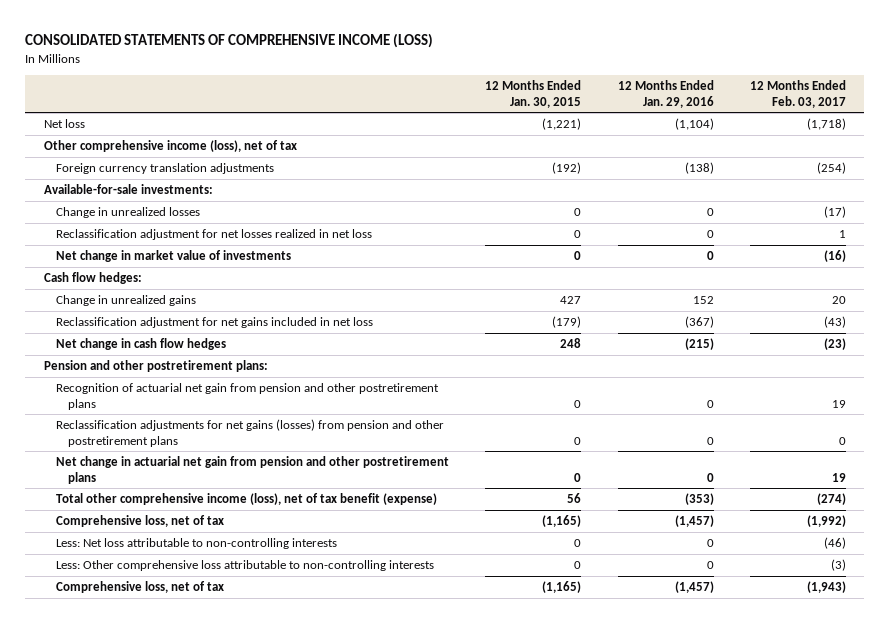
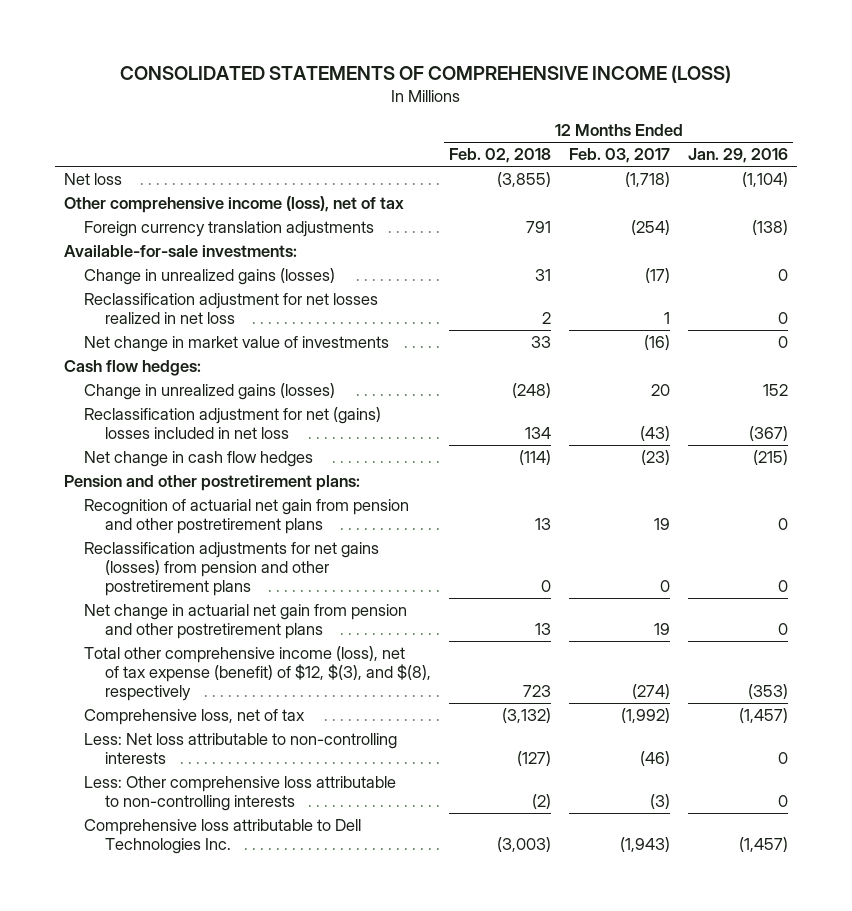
[485,80,582,108] 12 Months Ended Jan. 30, 2015 -> none
none -> [448,148,551,164] Feb. 02, 2018
[55,206,200,218] Change in unrealized losses -> [84,267,336,285] Change in unrealized gains (losses)
[55,294,196,306] Change in unrealized gains -> [84,382,336,400] Change in unrealized gains (losses)
[55,316,373,328] Reclassification adjustment for net gains included in net loss -> [84,406,382,440] Reclassification adjustment for net (gains) losses included in net loss
[55,492,437,505] Total other comprehensive income (loss), net of tax benefit (expense) -> [84,645,431,702] Total other comprehensive income (loss), net of tax expense (benefit) of $12, $(3), and $(8), respectively
[55,580,224,593] Comprehensive loss, net of tax -> [84,818,362,855] Comprehensive loss attributable to Dell Technologies Inc.

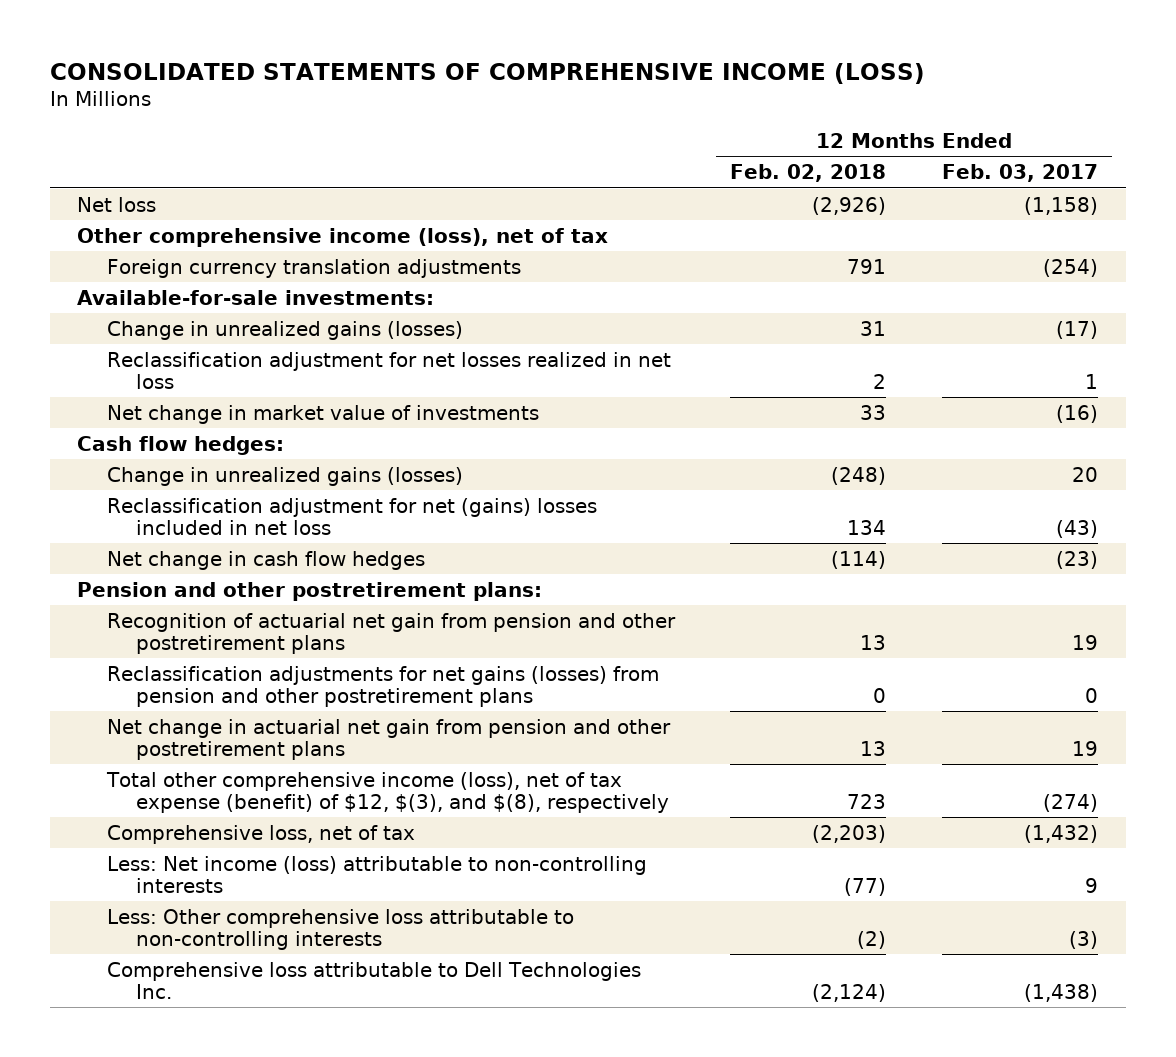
[688,148,789,164] Jan. 29, 2016 -> none
[496,171,551,187] (3,855) -> [812,196,887,215] (2,926)
[625,171,671,187] (1,718) -> [1024,196,1099,215] (1,158)
[501,707,551,723] (3,132) -> [812,824,887,843] (2,203)
[621,707,671,723] (1,992) -> [1024,824,1099,843] (1,432)
[84,732,398,765] Less: Net loss attributable to non-controlling interests -> [106,855,647,894] Less: Net income (loss) attributable to non-controlling interests
[516,751,551,767] (127) -> [844,878,887,897] (77)
[640,751,671,767] (46) -> [1085,878,1099,894] 9
[496,837,551,853] (3,003) -> [812,984,887,1003] (2,124)
[620,837,671,853] (1,943) -> [1024,984,1099,1003] (1,438)

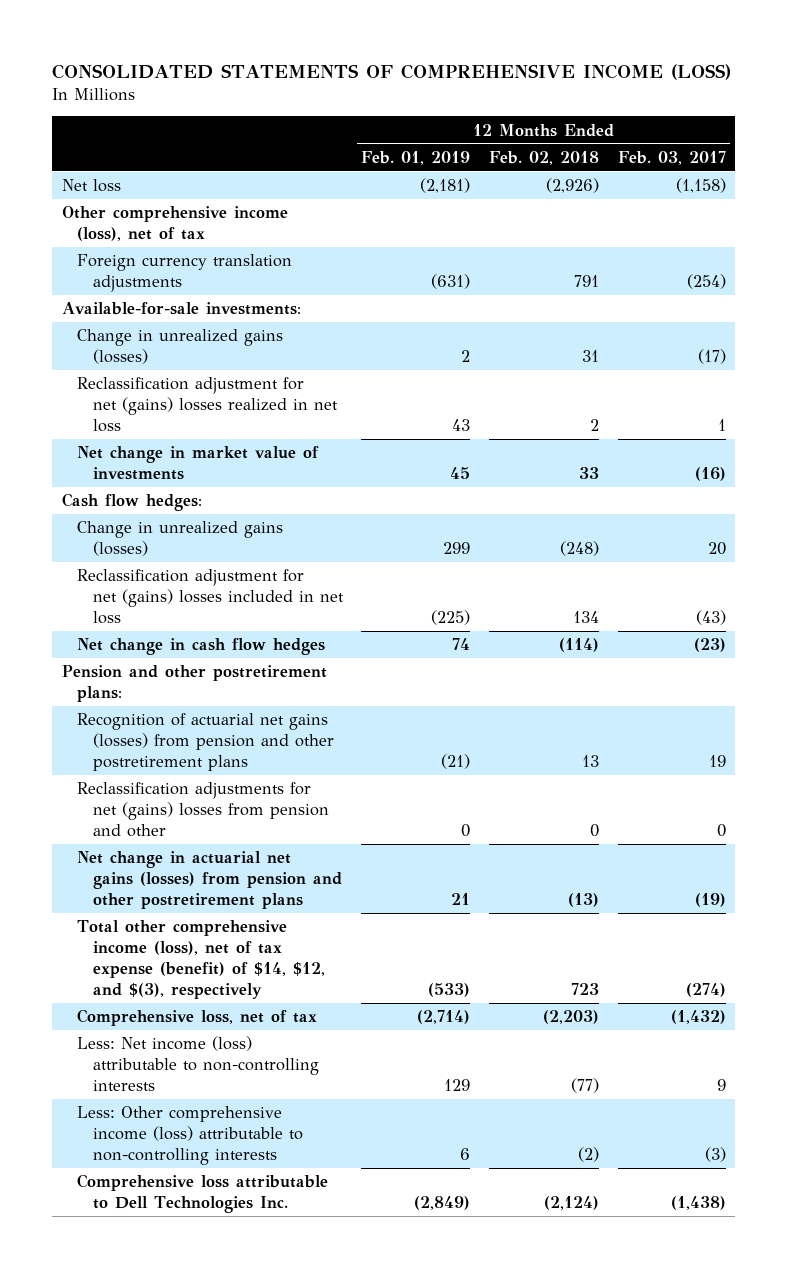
none -> [361,150,471,165] Feb. 01, 2019
[106,351,671,390] Reclassification adjustment for net losses realized in net loss -> [77,377,338,433] Reclassification adjustment for net (gains) losses realized in net loss
[106,612,676,655] Recognition of actuarial net gain from pension and other postretirement plans -> [77,713,334,772] Recognition of actuarial net gains (losses) from pension and other postretirement plans
[106,665,659,708] Reclassification adjustments for net gains (losses) from pension and other postretirement plans -> [77,782,329,838] Reclassification adjustments for net (gains) losses from pension and other
[106,718,671,761] Net change in actuarial net gain from pension and other postretirement plans -> [77,851,342,910] Net change in actuarial net gains (losses) from pension and other postretirement plans
[860,741,887,757] 13 -> [568,893,600,908] (13)
[1072,741,1099,757] 19 -> [694,893,726,908] (19)
[105,771,669,814] Total other comprehensive income (loss), net of tax expense (benefit) of $12, $(3), and $(8), respectively -> [77,920,325,999] Total other comprehensive income (loss), net of tax expense (benefit) of $14, $12, and $(3), respectively
[106,908,574,951] Less: Other comprehensive loss attributable to non-controlling interests -> [77,1106,303,1166] Less: Other comprehensive income (loss) attributable to non-controlling interests

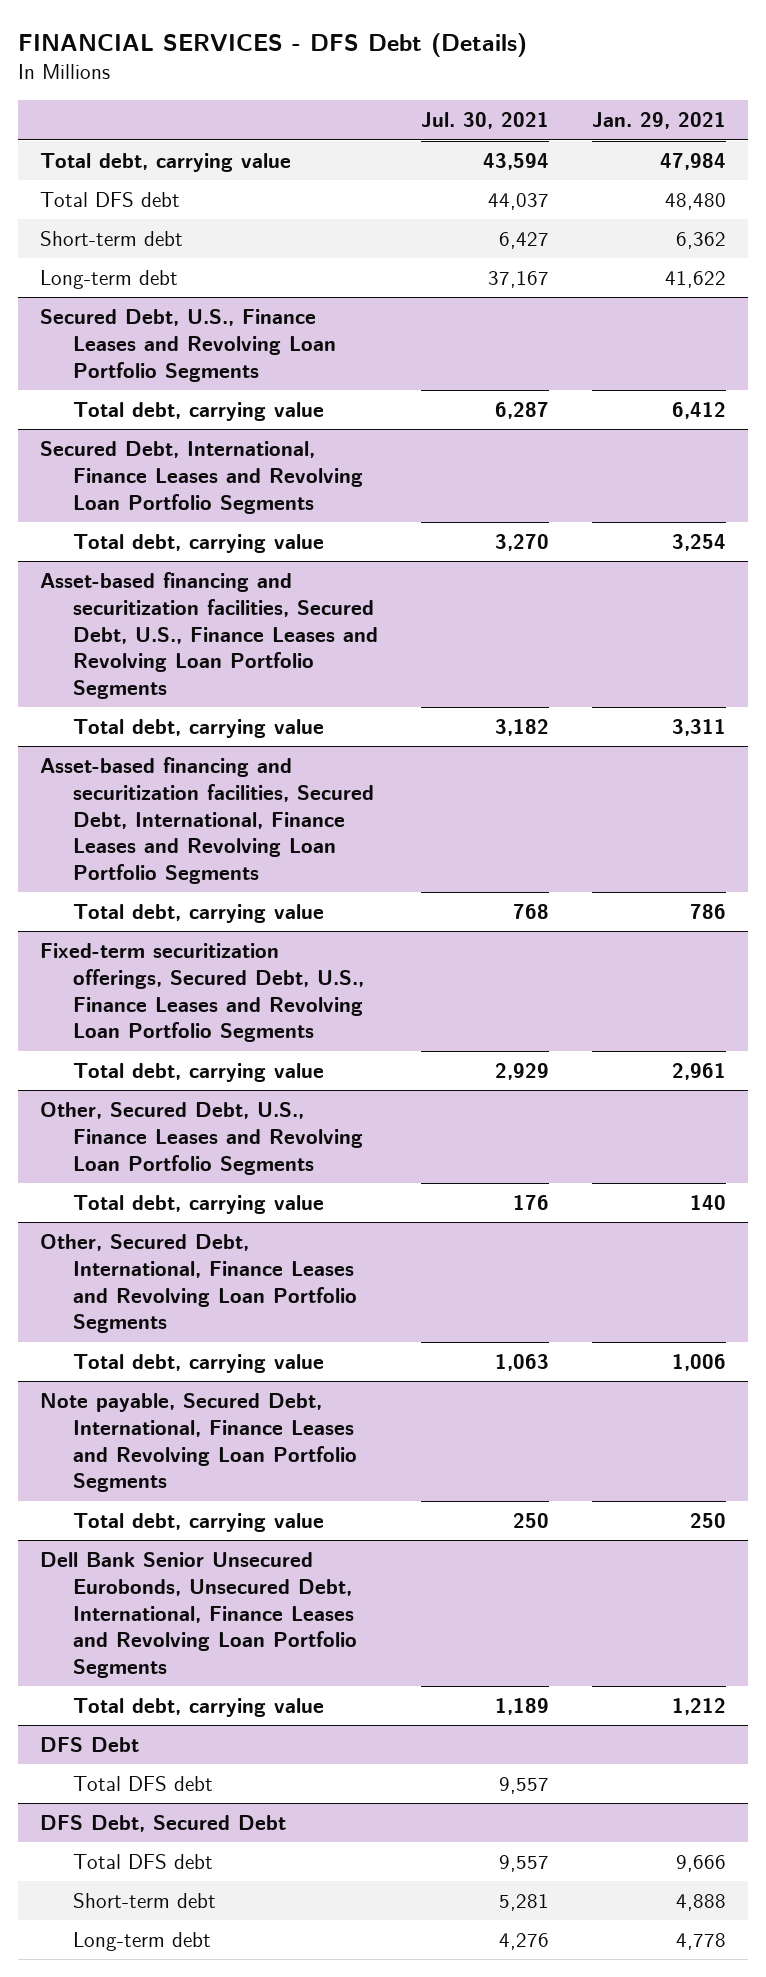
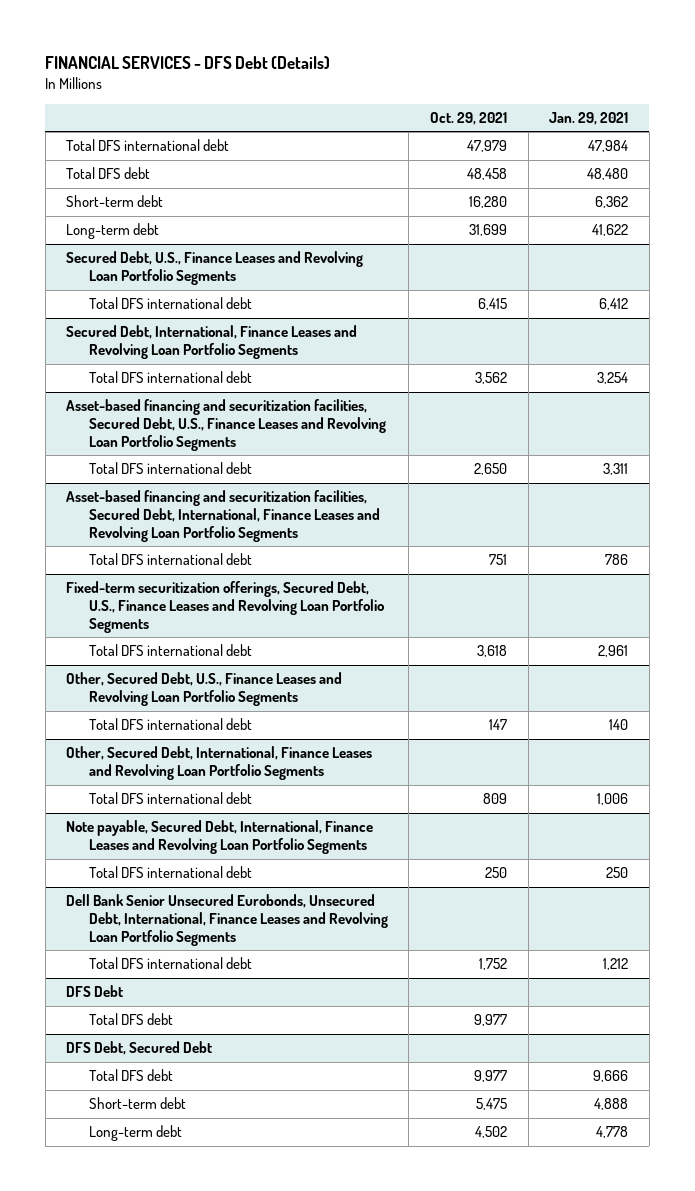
[421,112,550,130] Jul. 30, 2021 -> none
none -> [430,111,508,125] Oct. 29, 2021
[40,152,292,172] Total debt, carrying value -> [66,139,230,152] Total DFS international debt
[72,401,324,421] Total debt, carrying value -> [88,297,252,310] Total DFS international debt
[72,533,324,553] Total debt, carrying value -> [88,371,252,384] Total DFS international debt
[72,718,324,738] Total debt, carrying value -> [88,462,252,475] Total DFS international debt
[72,903,324,923] Total debt, carrying value -> [88,553,252,566] Total DFS international debt
[72,1062,324,1082] Total debt, carrying value -> [88,644,252,657] Total DFS international debt
[72,1194,324,1214] Total debt, carrying value -> [88,718,252,731] Total DFS international debt
[72,1353,324,1373] Total debt, carrying value -> [88,792,252,805] Total DFS international debt
[72,1512,324,1532] Total debt, carrying value -> [88,866,252,879] Total DFS international debt
[72,1697,324,1717] Total debt, carrying value -> [88,957,252,970] Total DFS international debt

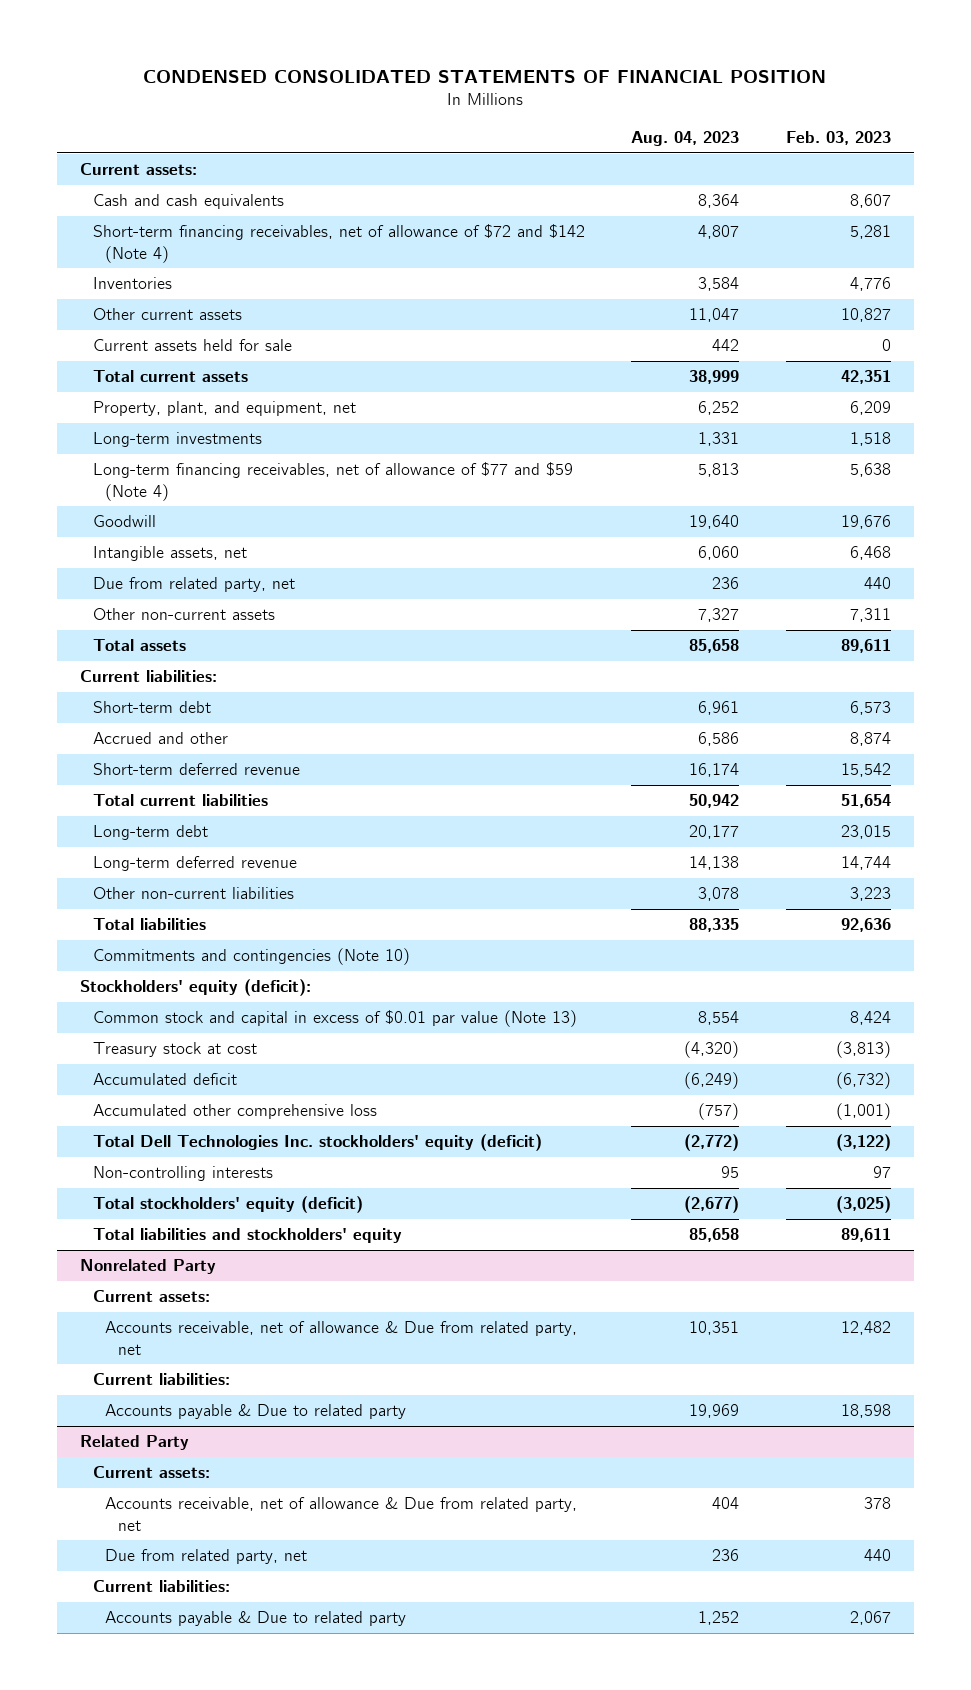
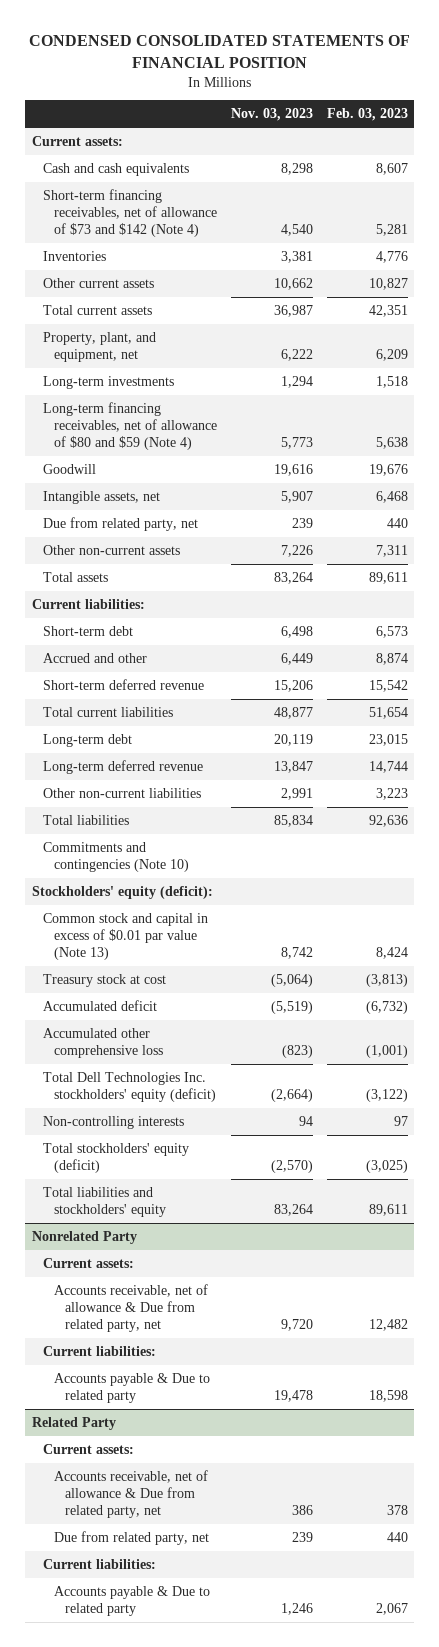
[631,130,740,146] Aug. 04, 2023 -> none
none -> [230,108,313,122] Nov. 03, 2023
[92,224,585,263] Short-term financing receivables, net of allowance of $72 and $142 (Note 4) -> [42,188,217,238] Short-term financing receivables, net of allowance of $73 and $142 (Note 4)
[92,339,292,352] Current assets held for sale -> none
[92,462,573,501] Long-term financing receivables, net of allowance of $77 and $59 (Note 4) -> [42,401,217,451] Long-term financing receivables, net of allowance of $80 and $59 (Note 4)

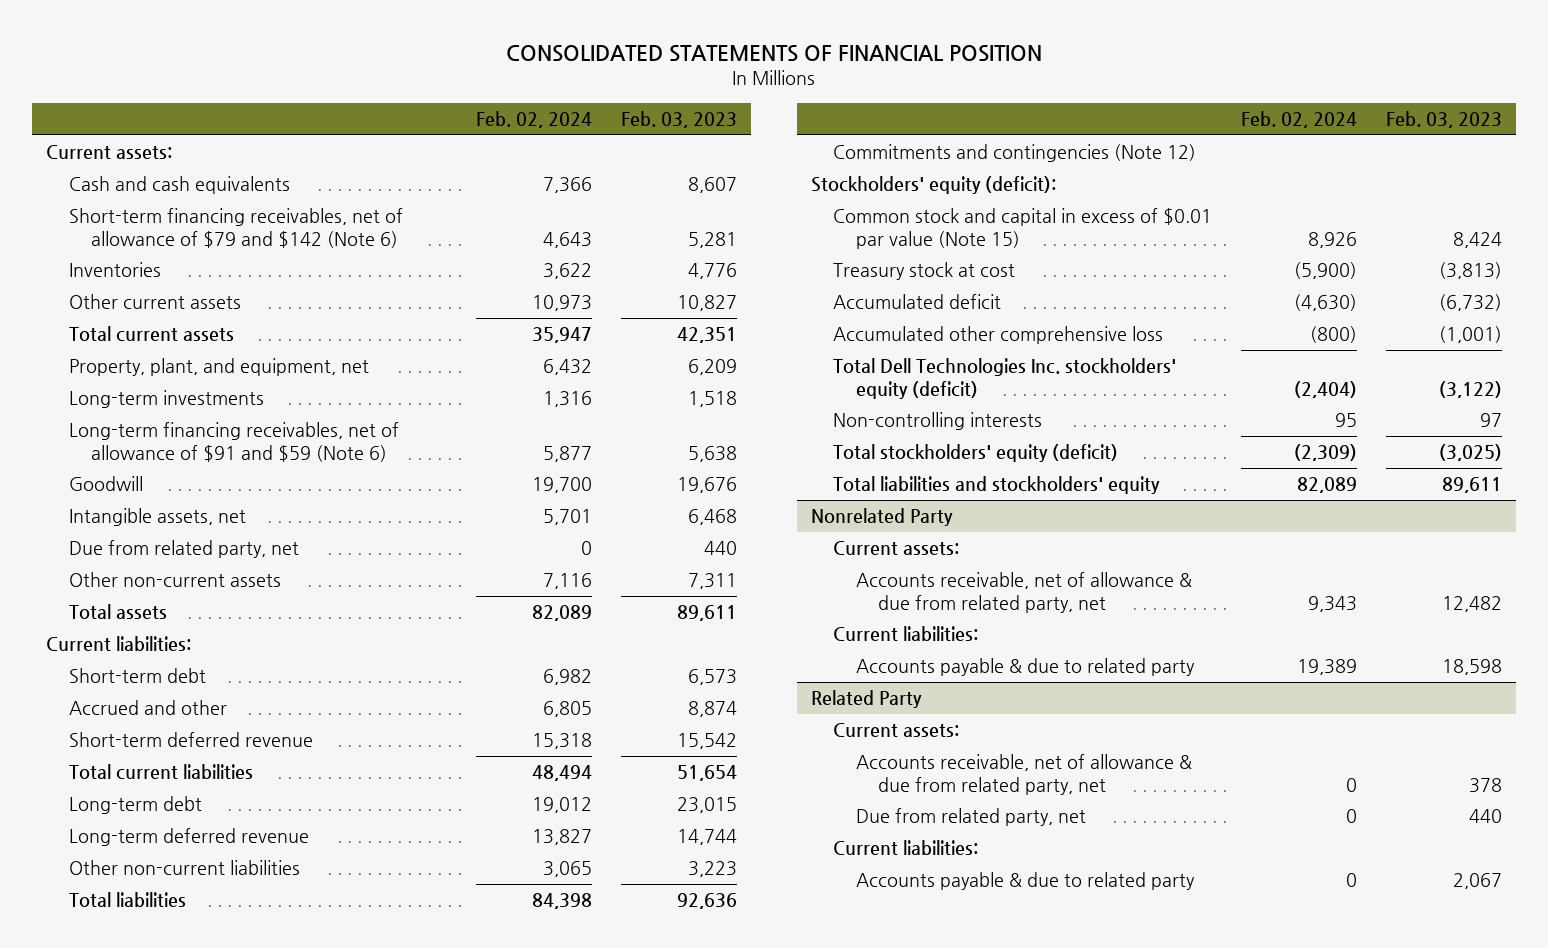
[28,35,410,68] CONDENSED CONSOLIDATED STATEMENTS OF FINANCIAL POSITION -> [505,44,1042,62] CONSOLIDATED STATEMENTS OF FINANCIAL POSITION
[230,108,313,122] Nov. 03, 2023 -> none
none -> [476,110,593,128] Feb. 02, 2024
[42,188,217,238] Short-term financing receivables, net of allowance of $73 and $142 (Note 4) -> [68,208,403,248] Short-term financing receivables, net of allowance of $79 and $142 (Note 6)
[42,401,217,451] Long-term financing receivables, net of allowance of $80 and $59 (Note 4) -> [68,422,399,462] Long-term financing receivables, net of allowance of $91 and $59 (Note 6)
[42,841,189,872] Commitments and contingencies (Note 10) -> [833,144,1197,163] Commitments and contingencies (Note 12)
[42,912,208,961] Common stock and capital in excess of $0.01 par value (Note 13) -> [833,208,1213,249] Common stock and capital in excess of $0.01 par value (Note 15)
[53,1283,208,1333] Accounts receivable, net of allowance & Due from related party, net -> [855,572,1192,613] Accounts receivable, net of allowance & due from related party, net
[53,1372,210,1403] Accounts payable & Due to related party -> [855,658,1195,677] Accounts payable & due to related party
[53,1469,208,1519] Accounts receivable, net of allowance & Due from related party, net -> [855,754,1192,795] Accounts receivable, net of allowance & due from related party, net
[53,1585,210,1616] Accounts payable & Due to related party -> [855,872,1195,891] Accounts payable & due to related party

